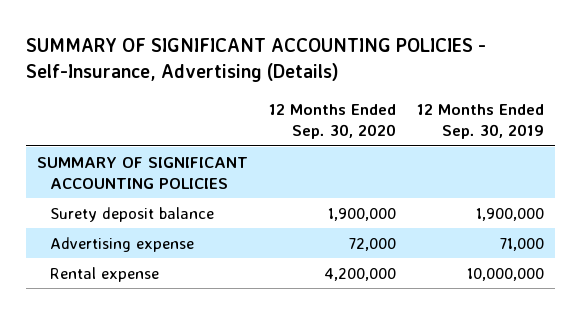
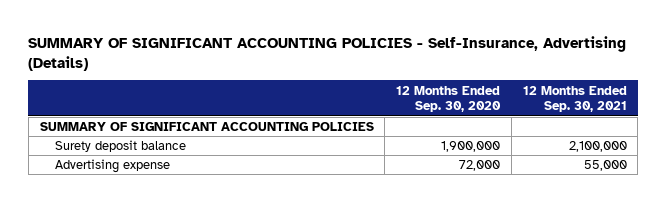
[417,104,545,140] 12 Months Ended Sep. 30, 2019 -> none
none -> [522,85,627,113] 12 Months Ended Sep. 30, 2021
[49,266,159,282] Rental expense -> none

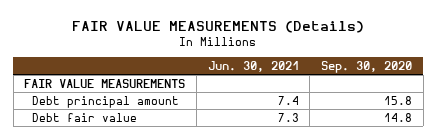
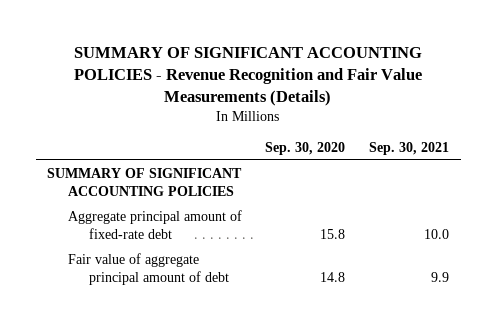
[72,20,365,33] FAIR VALUE MEASUREMENTS (Details) -> [74,46,423,106] SUMMARY OF SIGNIFICANT ACCOUNTING POLICIES - Revenue Recognition and Fair Value Measurements (Details)
[207,60,299,72] Jun. 30, 2021 -> none
none -> [369,141,450,155] Sep. 30, 2021
[24,78,186,88] FAIR VALUE MEASUREMENTS -> none
none -> [47,168,243,197] SUMMARY OF SIGNIFICANT ACCOUNTING POLICIES
[32,95,180,108] Debt principal amount -> [67,210,242,240] Aggregate principal amount of fixed-rate debt
[32,112,138,122] Debt fair value -> [67,253,229,286] Fair value of aggregate principal amount of debt

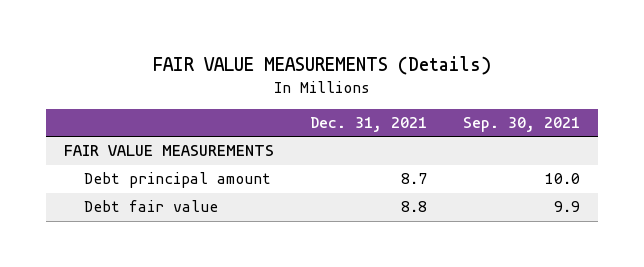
[74,46,423,106] SUMMARY OF SIGNIFICANT ACCOUNTING POLICIES - Revenue Recognition and Fair Value Measurements (Details) -> [152,56,491,76] FAIR VALUE MEASUREMENTS (Details)
[265,141,346,155] Sep. 30, 2020 -> none
none -> [309,116,427,132] Dec. 31, 2021
[47,168,243,197] SUMMARY OF SIGNIFICANT ACCOUNTING POLICIES -> none
none -> [64,145,275,157] FAIR VALUE MEASUREMENTS
[67,210,242,240] Aggregate principal amount of fixed-rate debt -> [84,172,272,189] Debt principal amount
[67,253,229,286] Fair value of aggregate principal amount of debt -> [84,200,219,213] Debt fair value

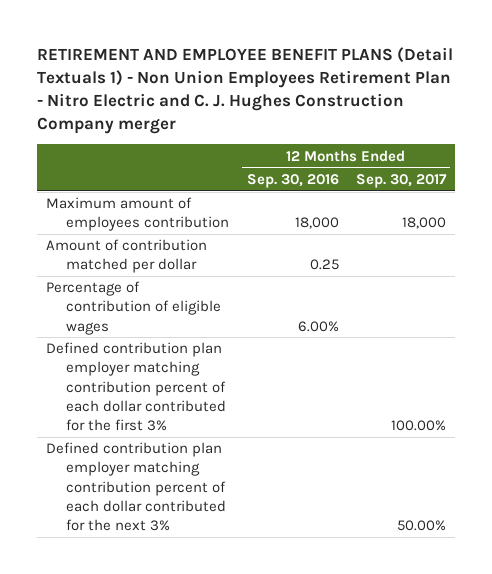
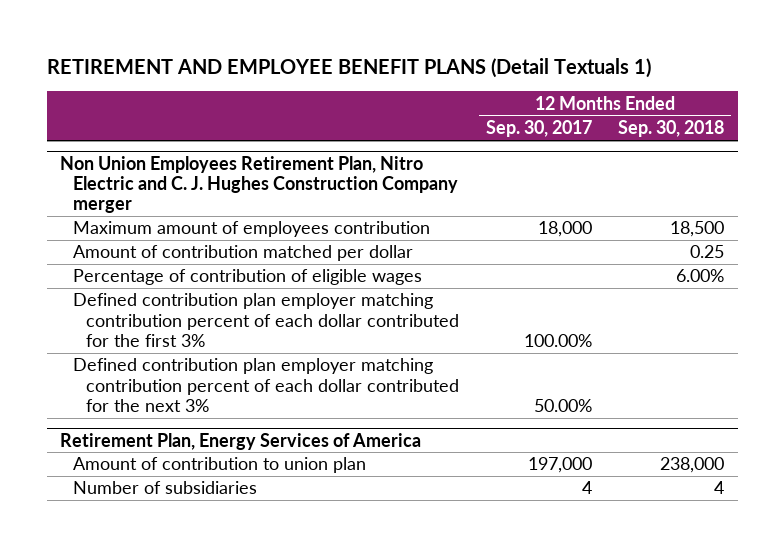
[37,47,454,135] RETIREMENT AND EMPLOYEE BENEFIT PLANS (Detail Textuals 1) - Non Union Employees Retirement Plan - Nitro Electric and C. J. Hughes Construction Company merger -> [46,57,651,78] RETIREMENT AND EMPLOYEE BENEFIT PLANS (Detail Textuals 1)
[246,173,339,188] Sep. 30, 2016 -> none
none -> [618,120,725,138] Sep. 30, 2018
none -> [59,155,459,213] Non Union Employees Retirement Plan, Nitro Electric and C. J. Hughes Construction Company merger
none -> [59,432,421,450] Retirement Plan, Energy Services of America
none -> [73,457,367,474] Amount of contribution to union plan
none -> [73,481,258,495] Number of subsidiaries

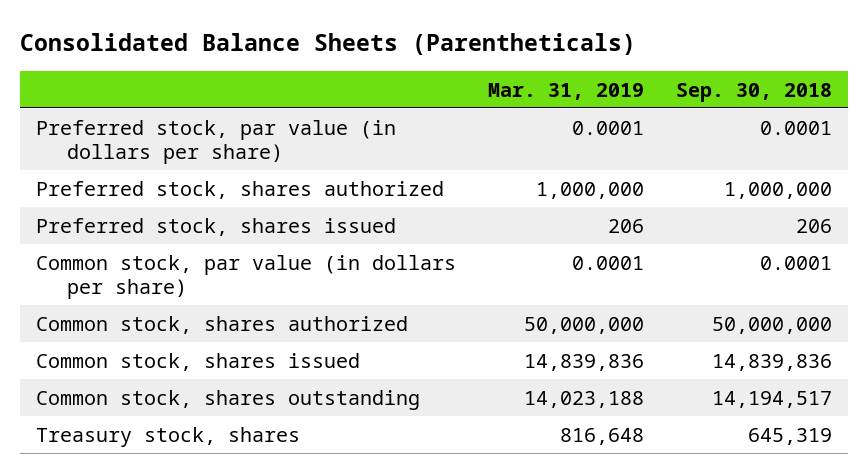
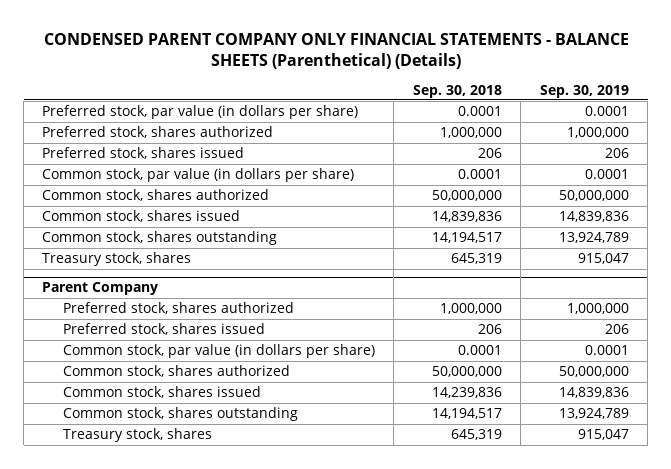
[19,32,636,55] Consolidated Balance Sheets (Parentheticals) -> [43,32,629,69] CONDENSED PARENT COMPANY ONLY FINANCIAL STATEMENTS - BALANCE SHEETS (Parenthetical) (Details)
[487,82,644,100] Mar. 31, 2019 -> none
none -> [539,84,629,98] Sep. 30, 2019
none -> [42,282,159,296] Parent Company
none -> [63,302,295,315] Preferred stock, shares authorized
none -> [63,323,266,336] Preferred stock, shares issued
none -> [63,344,376,359] Common stock, par value (in dollars per share)
none -> [63,365,291,378] Common stock, shares authorized
none -> [63,386,262,399] Common stock, shares issued
none -> [63,407,299,422] Common stock, shares outstanding
none -> [63,428,213,443] Treasury stock, shares

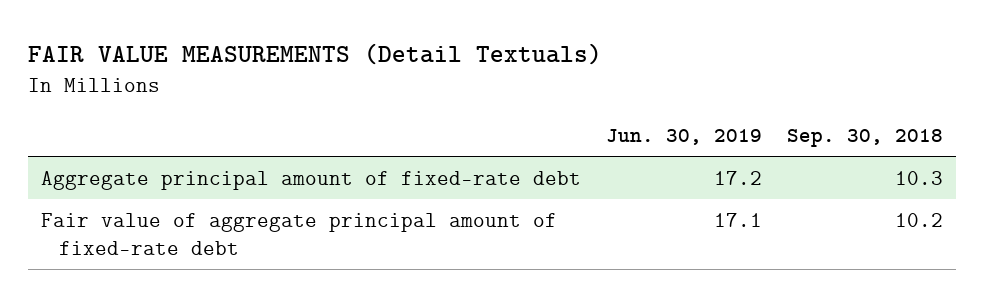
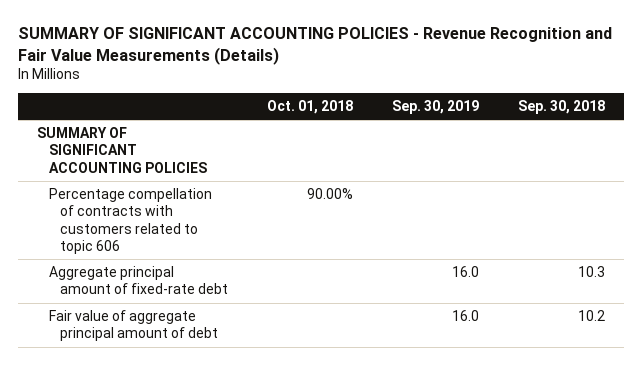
[28,43,603,66] FAIR VALUE MEASUREMENTS (Detail Textuals) -> [17,27,612,65] SUMMARY OF SIGNIFICANT ACCOUNTING POLICIES - Revenue Recognition and Fair Value Measurements (Details)
[605,129,762,146] Jun. 30, 2019 -> none
none -> [267,100,354,115] Oct. 01, 2018
none -> [391,100,479,115] Sep. 30, 2019
none -> [37,127,207,173] SUMMARY OF SIGNIFICANT ACCOUNTING POLICIES
none -> [48,188,212,255] Percentage compellation of contracts with customers related to topic 606
[40,212,557,256] Fair value of aggregate principal amount of fixed-rate debt -> [48,310,219,342] Fair value of aggregate principal amount of debt

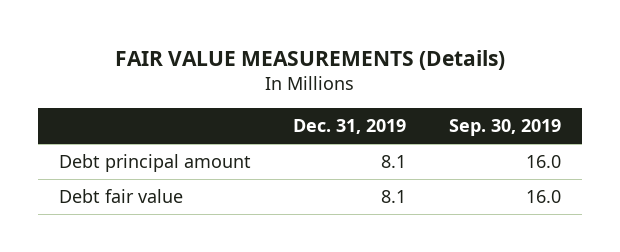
[17,27,612,65] SUMMARY OF SIGNIFICANT ACCOUNTING POLICIES - Revenue Recognition and Fair Value Measurements (Details) -> [114,49,505,70] FAIR VALUE MEASUREMENTS (Details)
[267,100,354,115] Oct. 01, 2018 -> none
[517,100,605,115] Sep. 30, 2018 -> none
none -> [293,119,407,135] Dec. 31, 2019
[37,127,207,173] SUMMARY OF SIGNIFICANT ACCOUNTING POLICIES -> none
[48,188,212,255] Percentage compellation of contracts with customers related to topic 606 -> none
[48,266,229,295] Aggregate principal amount of fixed-rate debt -> [58,153,251,172] Debt principal amount
[48,310,219,342] Fair value of aggregate principal amount of debt -> [58,188,183,203] Debt fair value

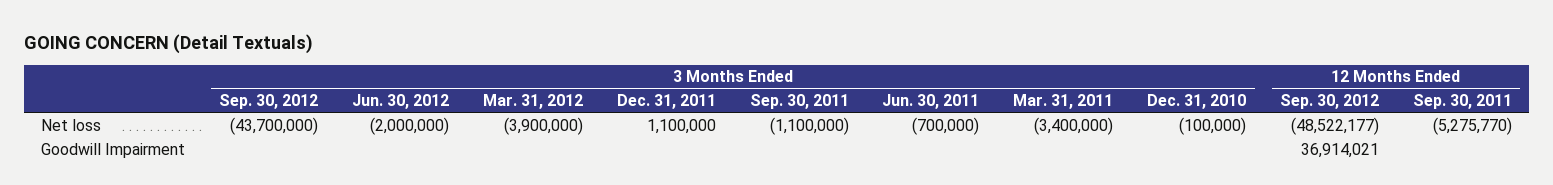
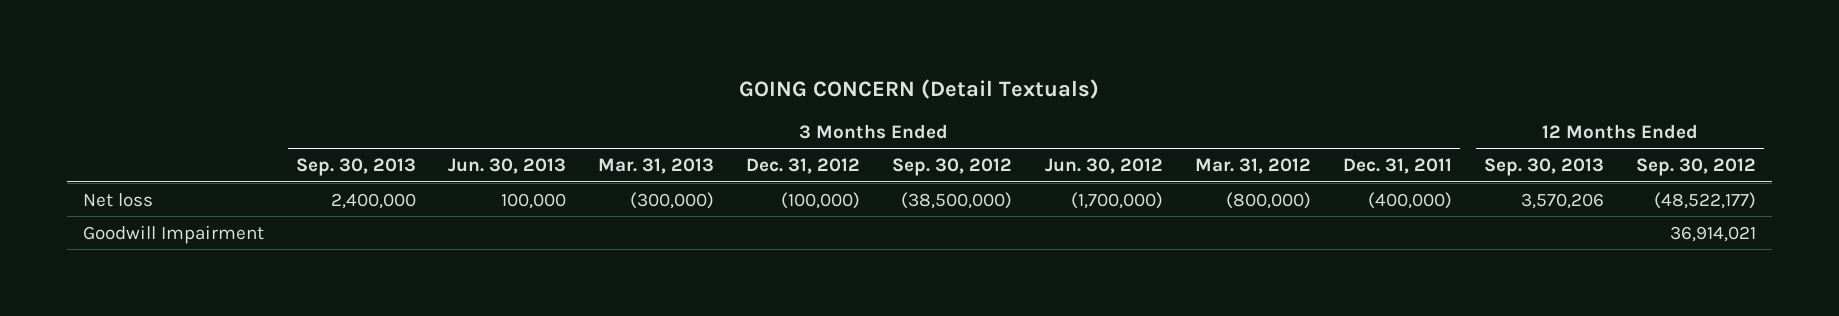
[749,93,849,109] Sep. 30, 2011 -> none
[882,93,980,109] Jun. 30, 2011 -> none
[1013,93,1114,109] Mar. 31, 2011 -> none
[1147,93,1247,109] Dec. 31, 2010 -> none
[1412,93,1512,109] Sep. 30, 2011 -> none
none -> [295,157,416,176] Sep. 30, 2013
none -> [447,157,566,174] Jun. 30, 2013
none -> [598,157,715,174] Mar. 31, 2013
none -> [746,157,861,174] Dec. 31, 2012
none -> [1484,157,1605,176] Sep. 30, 2013
[230,116,319,135] (43,700,000) -> [901,191,1013,209] (38,500,000)
[369,116,449,135] (2,000,000) -> [1070,191,1163,209] (1,700,000)
[503,116,583,135] (3,900,000) -> [1225,191,1311,209] (800,000)
[646,118,716,134] 1,100,000 -> [1367,191,1452,209] (400,000)

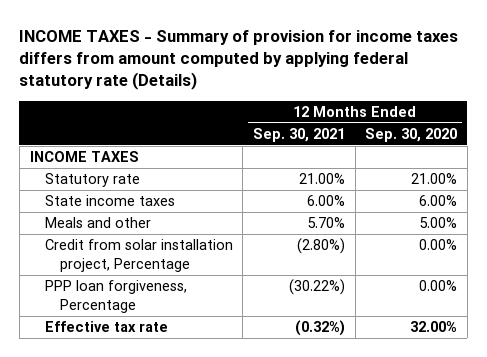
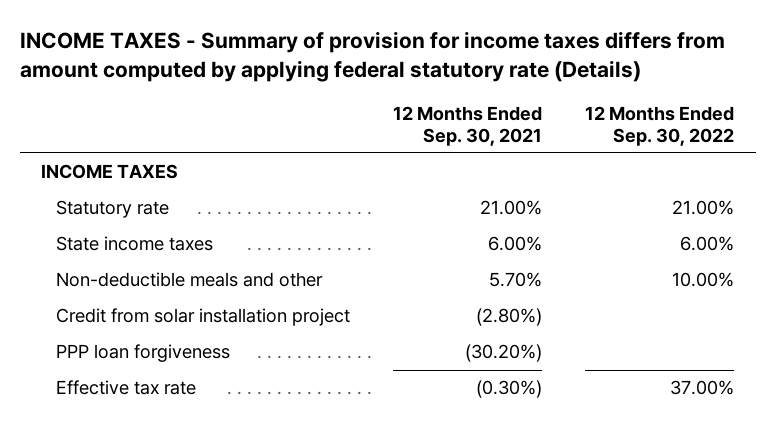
[365,127,458,142] Sep. 30, 2020 -> none
none -> [585,105,735,146] 12 Months Ended Sep. 30, 2022
[44,217,151,229] Meals and other -> [56,272,324,288] Non-deductible meals and other
[44,239,233,272] Credit from solar installation project, Percentage -> [56,308,351,327] Credit from solar installation project
[44,280,187,313] PPP loan forgiveness, Percentage -> [56,344,231,363] PPP loan forgiveness
[288,279,345,296] (30.22%) -> [465,344,543,363] (30.20%)
[294,320,345,337] (0.32%) -> [476,380,543,399] (0.30%)

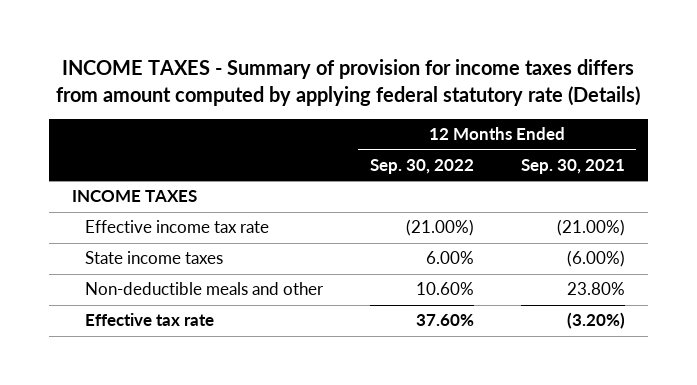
[56,308,351,327] Credit from solar installation project -> none
[56,344,231,363] PPP loan forgiveness -> none
[56,200,170,219] Statutory rate -> [84,220,269,234] Effective income tax rate
[480,200,543,216] 21.00% -> [556,219,625,237] (21.00%)
[672,200,735,216] 21.00% -> [405,219,474,237] (21.00%)
[488,236,543,252] 6.00% -> [566,250,625,268] (6.00%)
[489,272,543,288] 5.70% -> [566,282,625,296] 23.80%
[672,272,735,288] 10.00% -> [415,282,474,296] 10.60%
[476,380,543,399] (0.30%) -> [566,312,625,330] (3.20%)
[670,380,735,396] 37.00% -> [415,314,474,327] 37.60%

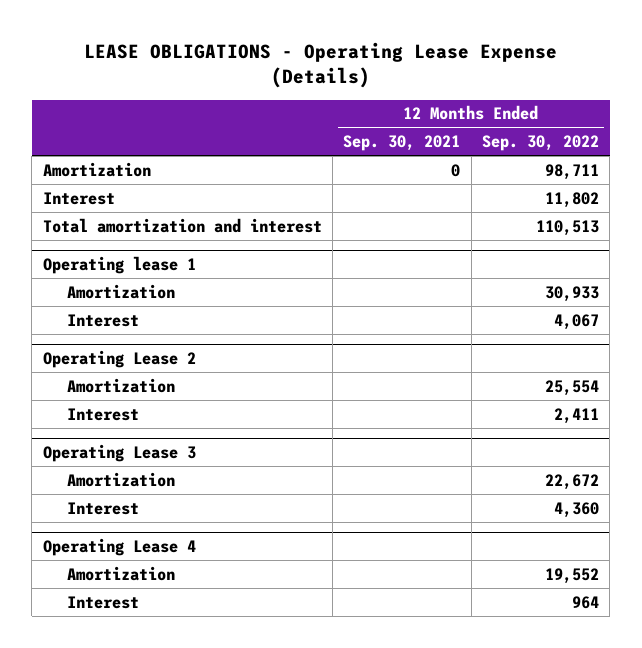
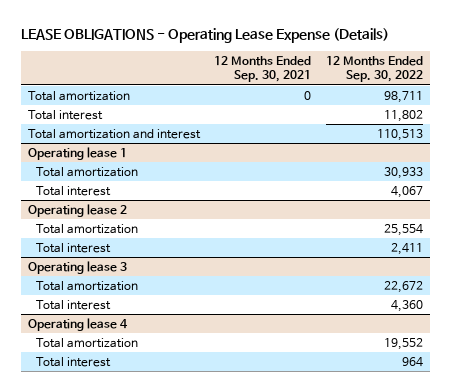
[42,161,151,177] Amortization -> [27,90,130,101] Total amortization
[42,191,115,205] Interest -> [27,109,103,120] Total interest
[67,283,176,299] Amortization -> [36,166,139,177] Total amortization
[67,313,140,327] Interest -> [36,185,112,196] Total interest
[42,350,196,369] Operating Lease 2 -> [27,203,127,217] Operating lease 2
[67,377,176,393] Amortization -> [36,223,139,234] Total amortization
[67,407,140,421] Interest -> [36,242,112,253] Total interest
[42,444,196,463] Operating Lease 3 -> [27,260,127,274] Operating lease 3
[67,471,176,487] Amortization -> [36,280,139,291] Total amortization
[67,501,140,515] Interest -> [36,299,112,310] Total interest
[42,538,196,557] Operating Lease 4 -> [27,317,128,331] Operating lease 4
[67,565,176,581] Amortization -> [36,337,139,348] Total amortization
[67,595,140,609] Interest -> [36,356,112,367] Total interest

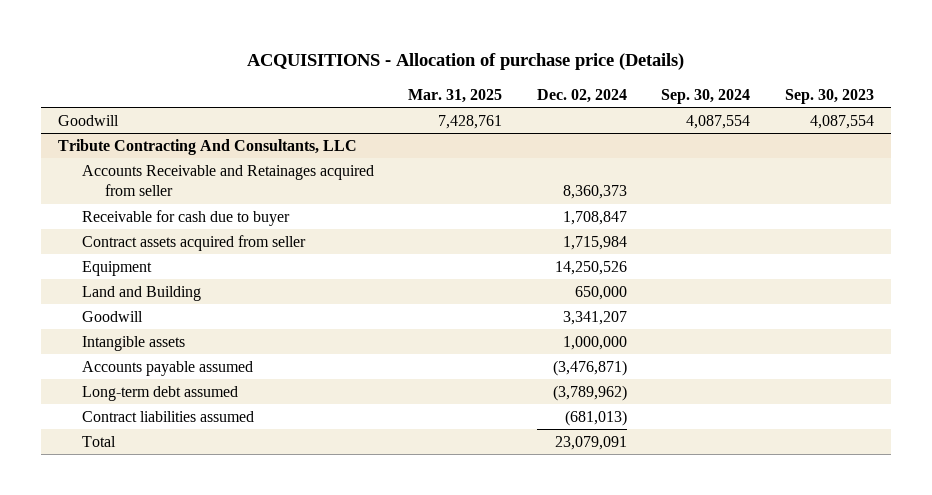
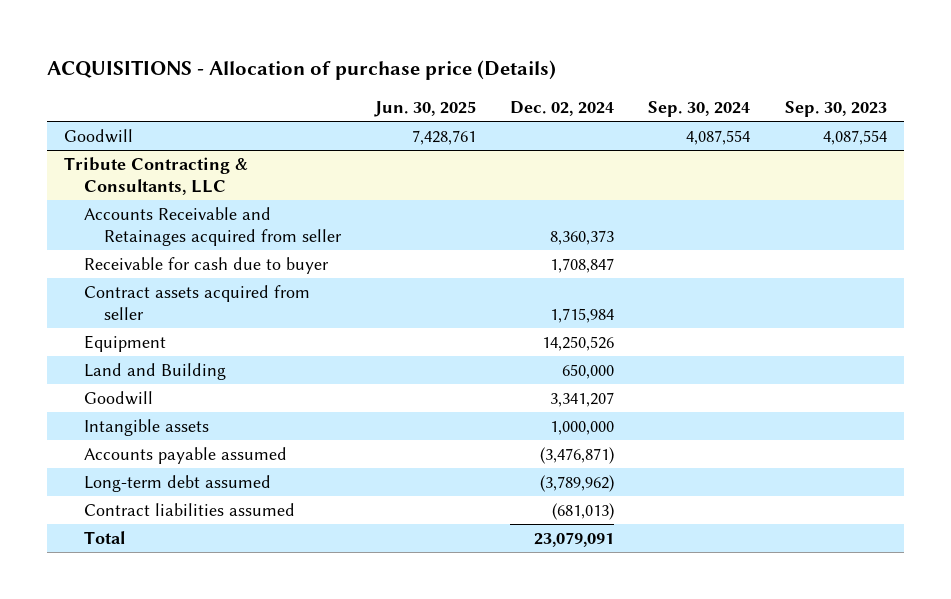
[408,88,503,103] Mar. 31, 2025 -> none
none -> [374,100,477,117] Jun. 30, 2025
[58,138,358,155] Tribute Contracting And Consultants, LLC -> [64,157,249,195] Tribute Contracting & Consultants, LLC

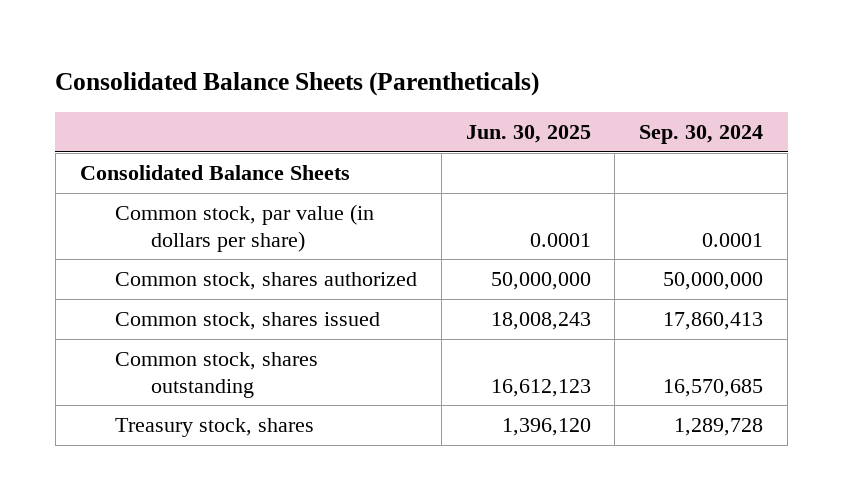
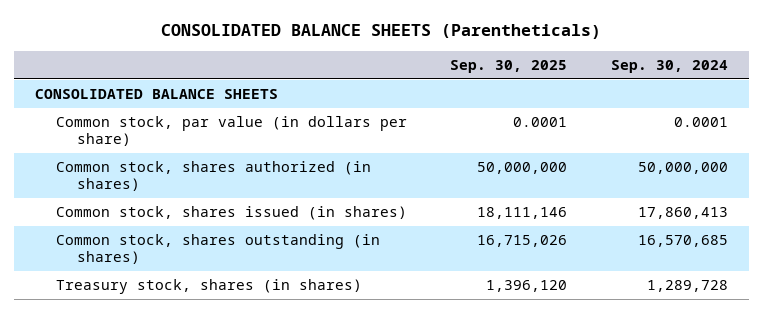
[55,71,540,96] Consolidated Balance Sheets (Parentheticals) -> [161,24,602,40] CONSOLIDATED BALANCE SHEETS (Parentheticals)
[465,125,591,144] Jun. 30, 2025 -> none
none -> [450,59,568,73] Sep. 30, 2025
[79,164,350,180] Consolidated Balance Sheets -> [35,89,279,100] CONSOLIDATED BALANCE SHEETS
[115,271,418,290] Common stock, shares authorized -> [56,161,372,192] Common stock, shares authorized (in shares)
[115,311,381,330] Common stock, shares issued -> [56,206,408,221] Common stock, shares issued (in shares)
[115,351,319,398] Common stock, shares outstanding -> [56,234,381,265] Common stock, shares outstanding (in shares)
[115,417,315,437] Treasury stock, shares -> [56,279,363,295] Treasury stock, shares (in shares)

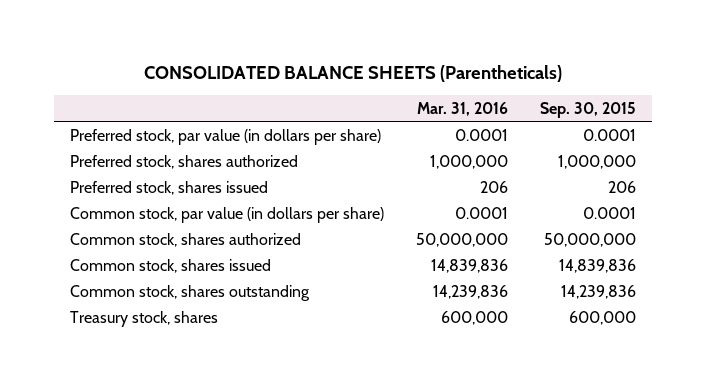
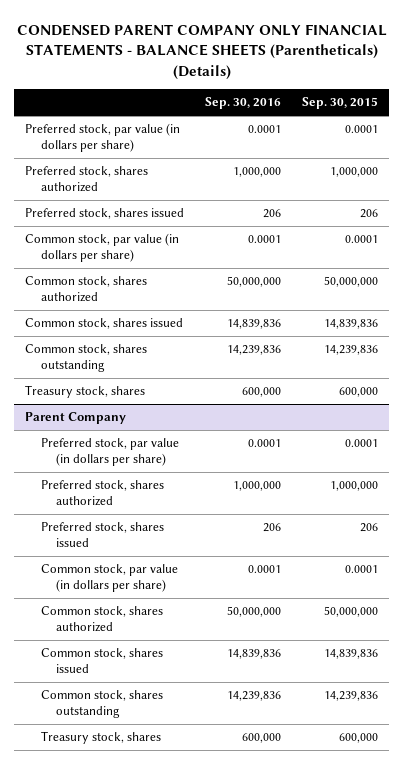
[144,64,563,82] CONSOLIDATED BALANCE SHEETS (Parentheticals) -> [16,23,387,80] CONDENSED PARENT COMPANY ONLY FINANCIAL STATEMENTS - BALANCE SHEETS (Parentheticals) (Details)
[417,101,509,116] Mar. 31, 2016 -> none
none -> [205,97,282,110] Sep. 30, 2016
none -> [24,412,126,425] Parent Company
none -> [40,438,179,467] Preferred stock, par value (in dollars per share)
none -> [40,480,164,507] Preferred stock, shares authorized
none -> [40,522,164,548] Preferred stock, shares issued
none -> [40,564,178,593] Common stock, par value (in dollars per share)
none -> [40,606,163,633] Common stock, shares authorized
none -> [40,648,163,674] Common stock, shares issued
none -> [40,690,163,719] Common stock, shares outstanding
none -> [40,731,161,745] Treasury stock, shares

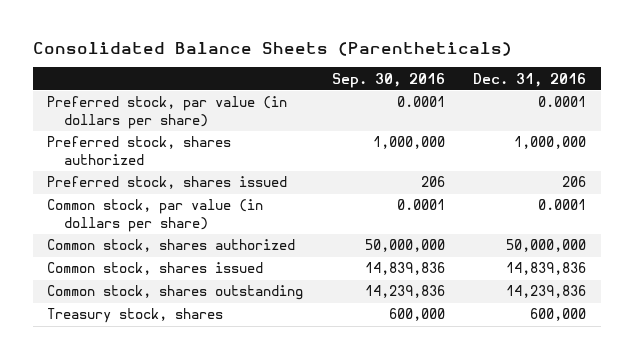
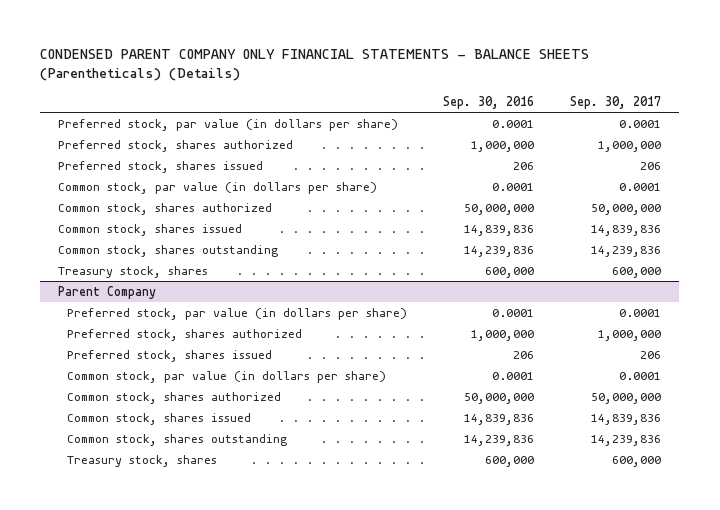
[32,41,512,56] Consolidated Balance Sheets (Parentheticals) -> [40,49,590,82] CONDENSED PARENT COMPANY ONLY FINANCIAL STATEMENTS - BALANCE SHEETS (Parentheticals) (Details)
[473,72,587,87] Dec. 31, 2016 -> none
none -> [570,95,662,109] Sep. 30, 2017
none -> [58,285,157,299] Parent Company
none -> [67,307,408,320] Preferred stock, par value (in dollars per share)
none -> [67,328,303,341] Preferred stock, shares authorized
none -> [67,349,273,362] Preferred stock, shares issued
none -> [67,370,387,383] Common stock, par value (in dollars per share)
none -> [67,391,282,404] Common stock, shares authorized
none -> [67,412,252,425] Common stock, shares issued
none -> [67,433,288,446] Common stock, shares outstanding
none -> [67,454,218,467] Treasury stock, shares

